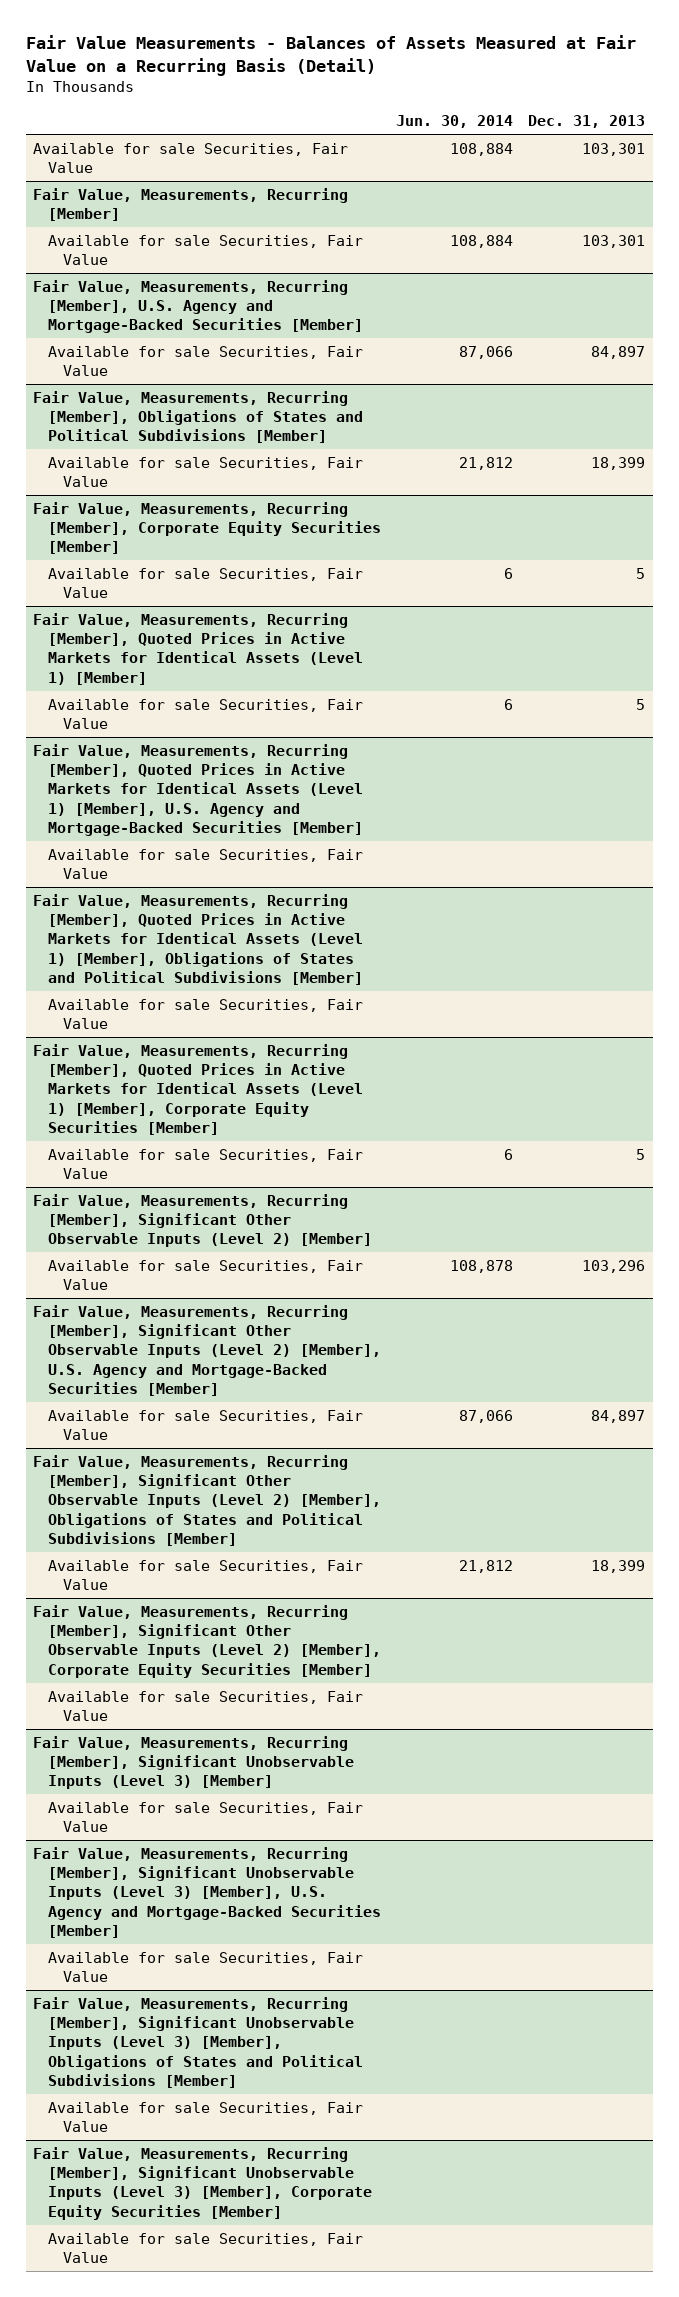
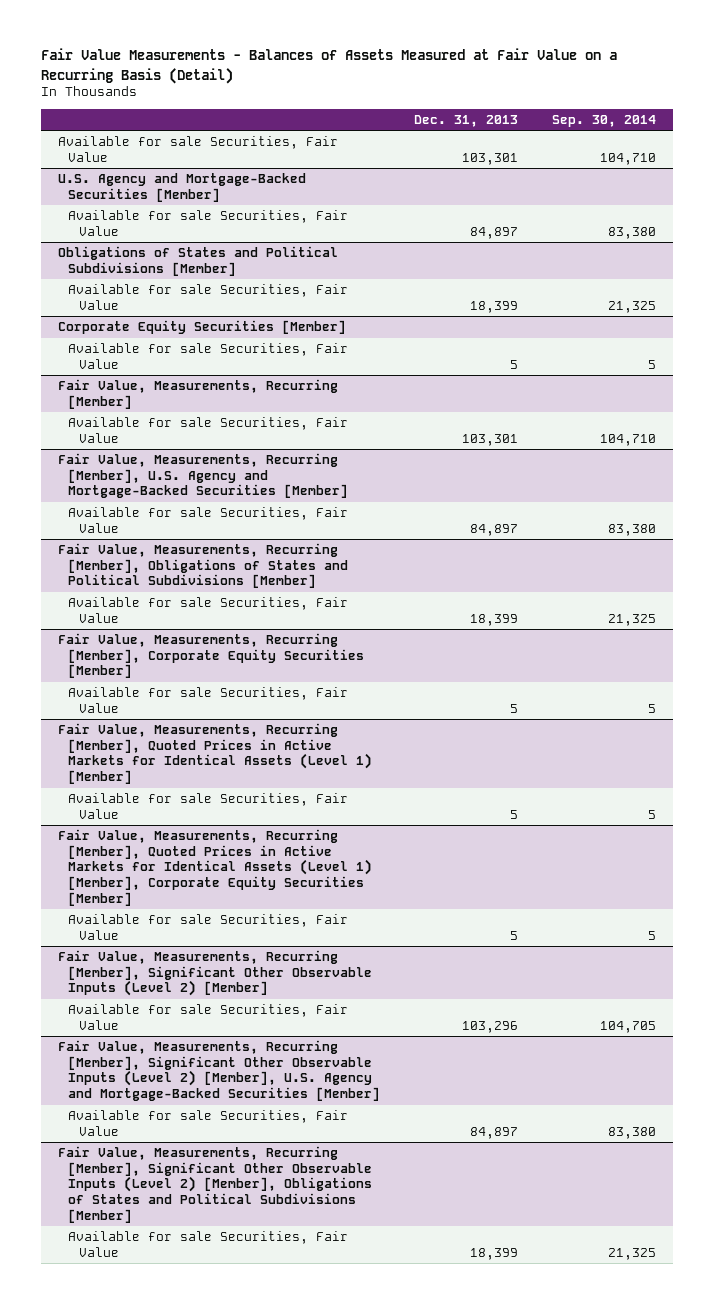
[396,115,514,129] Jun. 30, 2014 -> none
none -> [552,114,657,127] Sep. 30, 2014
none -> [58,173,307,202] U.S. Agency and Mortgage-Backed Securities [Member]
none -> [68,210,349,236] Available for sale Securities, Fair Value
none -> [58,246,339,276] Obligations of States and Political Subdivisions [Member]
none -> [68,284,349,310] Available for sale Securities, Fair Value
none -> [58,320,347,335] Corporate Equity Securities [Member]
none -> [68,343,349,369] Available for sale Securities, Fair Value
[33,743,364,836] Fair Value, Measurements, Recurring [Member], Quoted Prices in Active Markets for Identical Assets (Level 1) [Member], U.S. Agency and Mortgage-Backed Securities [Member] -> none
[48,848,364,880] Available for sale Securities, Fair Value -> none
[33,893,364,985] Fair Value, Measurements, Recurring [Member], Quoted Prices in Active Markets for Identical Assets (Level 1) [Member], Obligations of States and Political Subdivisions [Member] -> none
[48,998,364,1030] Available for sale Securities, Fair Value -> none
[33,1604,382,1678] Fair Value, Measurements, Recurring [Member], Significant Other Observable Inputs (Level 2) [Member], Corporate Equity Securities [Member] -> none
[48,1690,364,1722] Available for sale Securities, Fair Value -> none
[33,1735,355,1790] Fair Value, Measurements, Recurring [Member], Significant Unobservable Inputs (Level 3) [Member] -> none
[48,1801,364,1833] Available for sale Securities, Fair Value -> none
[33,1846,382,1938] Fair Value, Measurements, Recurring [Member], Significant Unobservable Inputs (Level 3) [Member], U.S. Agency and Mortgage-Backed Securities [Member] -> none
[48,1951,364,1983] Available for sale Securities, Fair Value -> none
[33,1996,364,2088] Fair Value, Measurements, Recurring [Member], Significant Unobservable Inputs (Level 3) [Member], Obligations of States and Political Subdivisions [Member] -> none
[48,2101,364,2133] Available for sale Securities, Fair Value -> none
[33,2146,373,2220] Fair Value, Measurements, Recurring [Member], Significant Unobservable Inputs (Level 3) [Member], Corporate Equity Securities [Member] -> none
[48,2232,364,2264] Available for sale Securities, Fair Value -> none

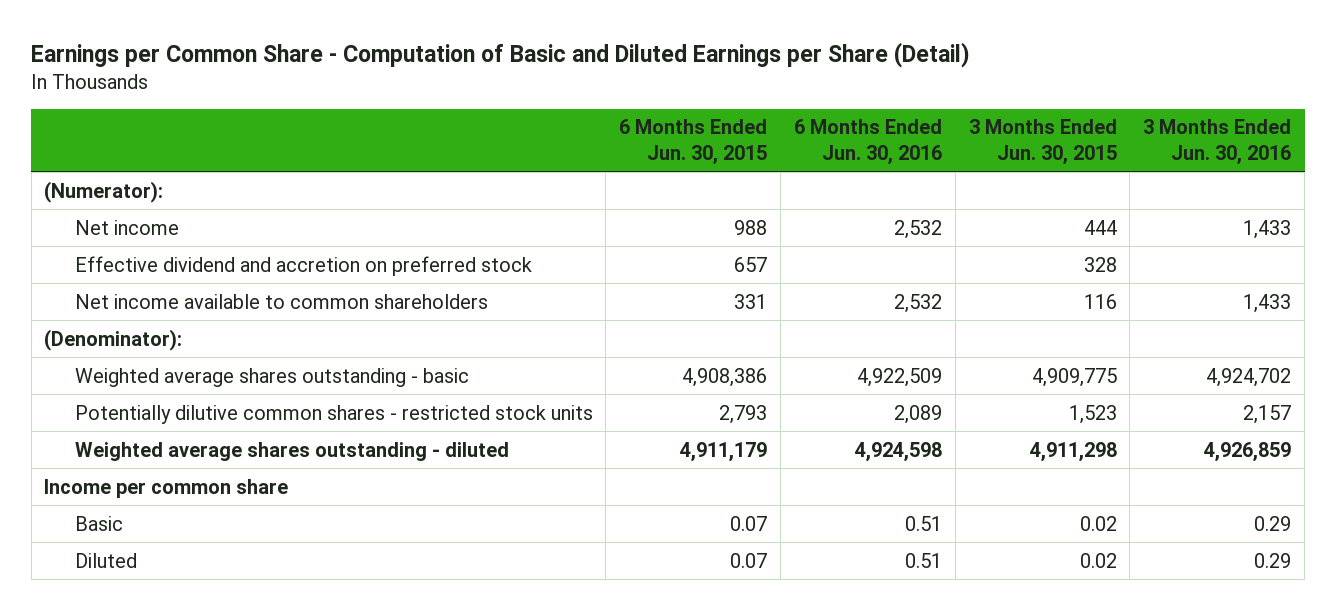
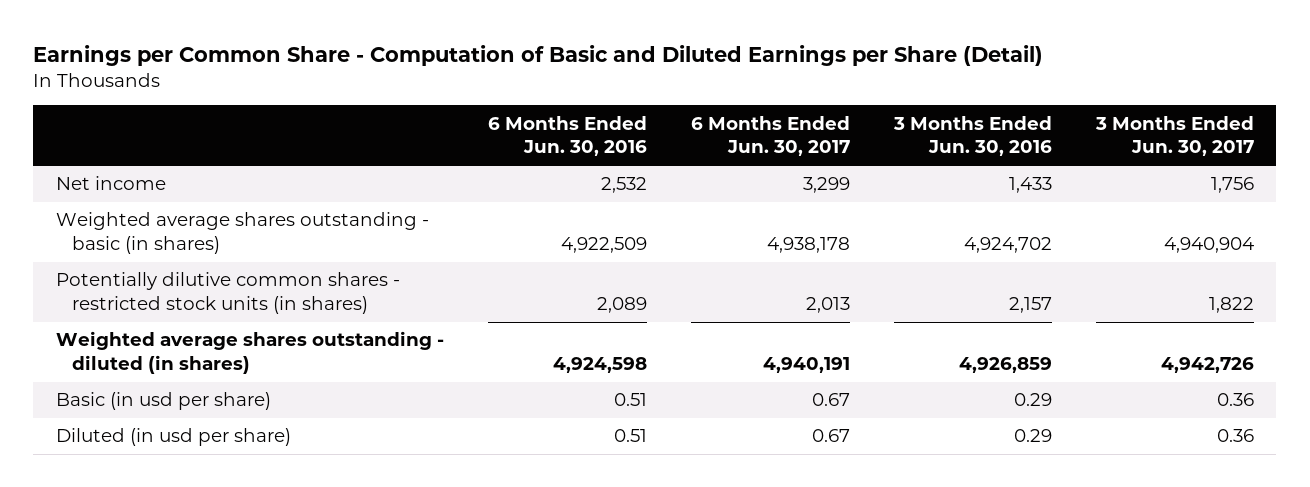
[619,119,768,165] 6 Months Ended Jun. 30, 2015 -> none
[968,119,1117,165] 3 Months Ended Jun. 30, 2015 -> none
none -> [690,115,850,157] 6 Months Ended Jun. 30, 2017
none -> [1095,115,1255,157] 3 Months Ended Jun. 30, 2017
[44,180,164,203] (Numerator): -> none
[74,255,532,276] Effective dividend and accretion on preferred stock -> none
[74,293,488,309] Net income available to common shareholders -> none
[44,328,183,351] (Denominator): -> none
[44,478,289,498] Income per common share -> none
[74,367,469,387] Weighted average shares outstanding - basic -> [55,212,429,255] Weighted average shares outstanding - basic (in shares)
[74,404,593,424] Potentially dilutive common shares - restricted stock units -> [55,272,400,315] Potentially dilutive common shares - restricted stock units (in shares)
[74,441,509,461] Weighted average shares outstanding - diluted -> [55,331,444,375] Weighted average shares outstanding - diluted (in shares)
[74,515,123,531] Basic -> [55,392,271,411] Basic (in usd per share)
[74,552,137,568] Diluted -> [55,428,291,447] Diluted (in usd per share)

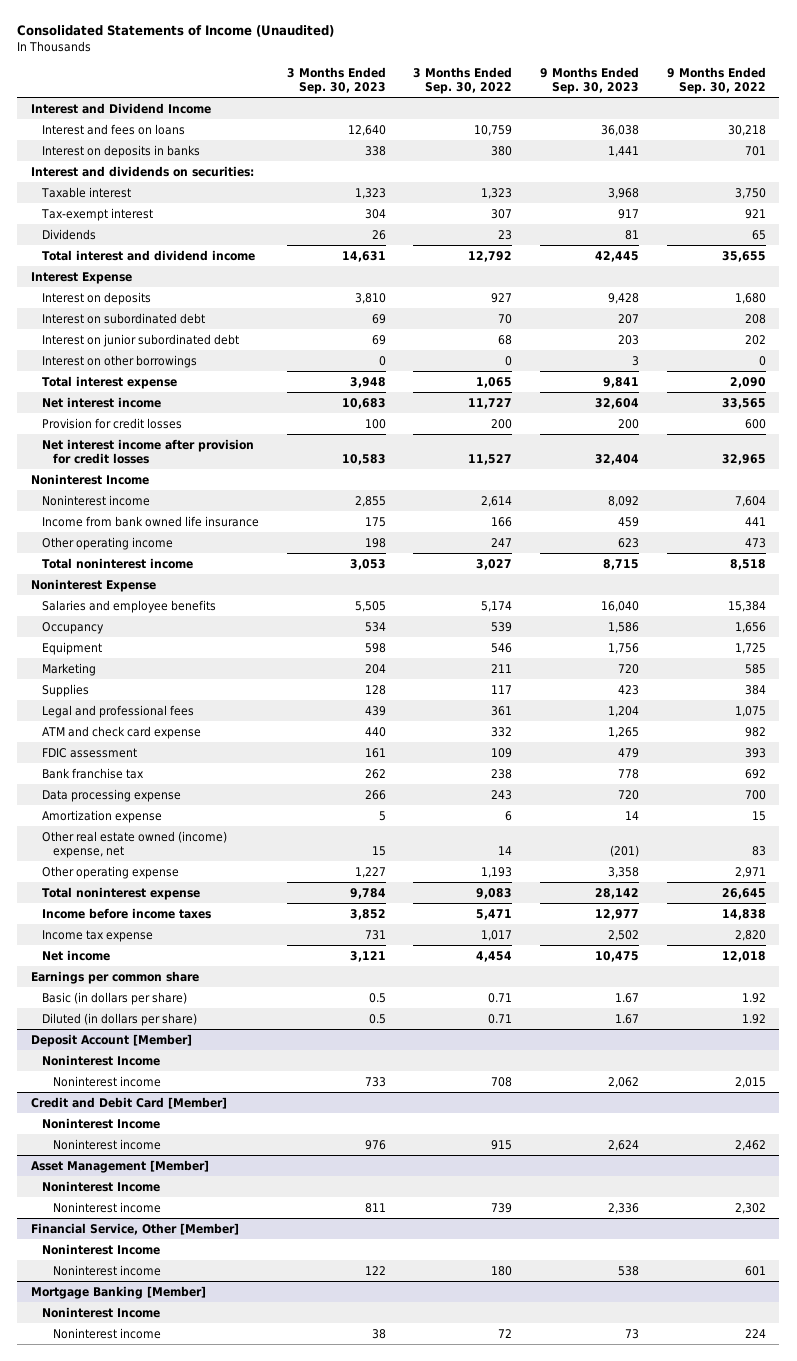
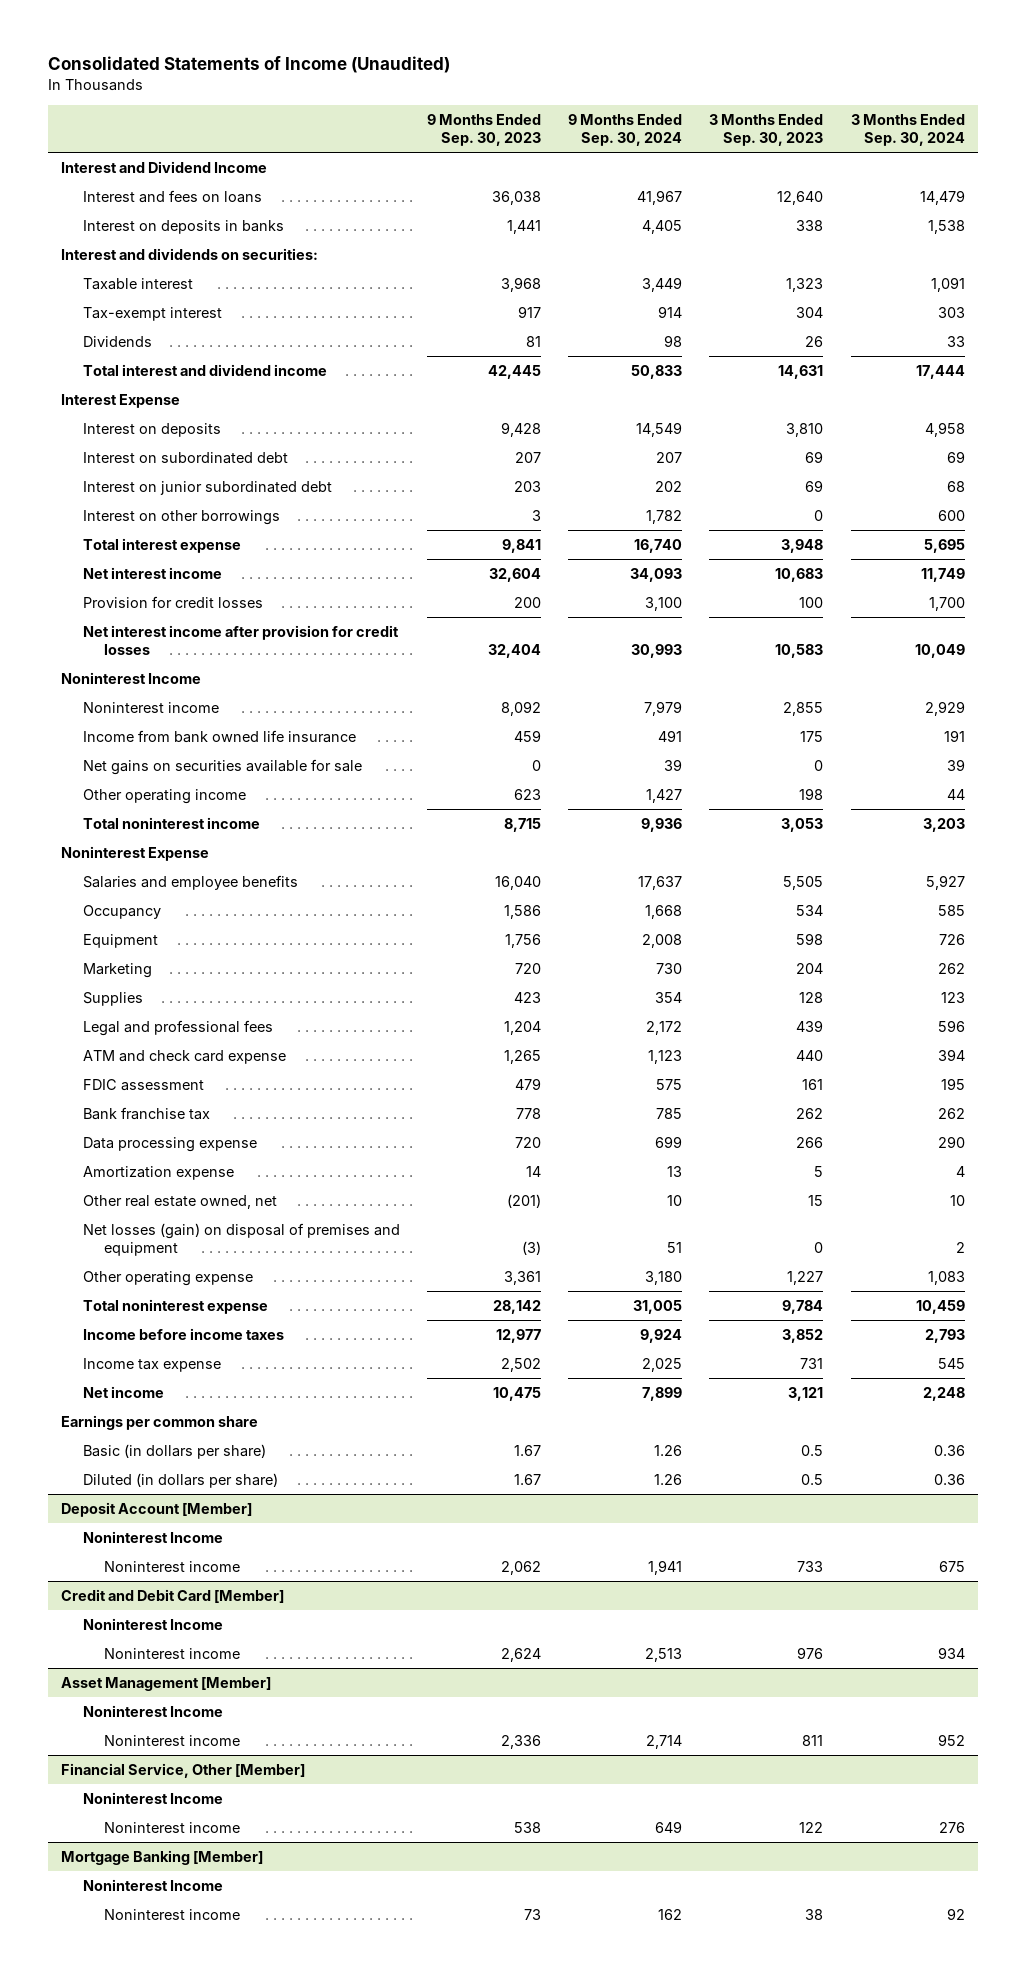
[413,67,513,94] 3 Months Ended Sep. 30, 2022 -> none
[666,67,766,94] 9 Months Ended Sep. 30, 2022 -> none
none -> [568,113,683,147] 9 Months Ended Sep. 30, 2024
none -> [850,113,965,147] 3 Months Ended Sep. 30, 2024
none -> [82,758,362,775] Net gains on securities available for sale
[41,830,227,858] Other real estate owned (income) expense, net -> [82,1194,277,1209] Other real estate owned, net
none -> [82,1222,400,1257] Net losses (gain) on disposal of premises and equipment
[607,866,639,878] 3,358 -> [504,1270,542,1285] 3,361

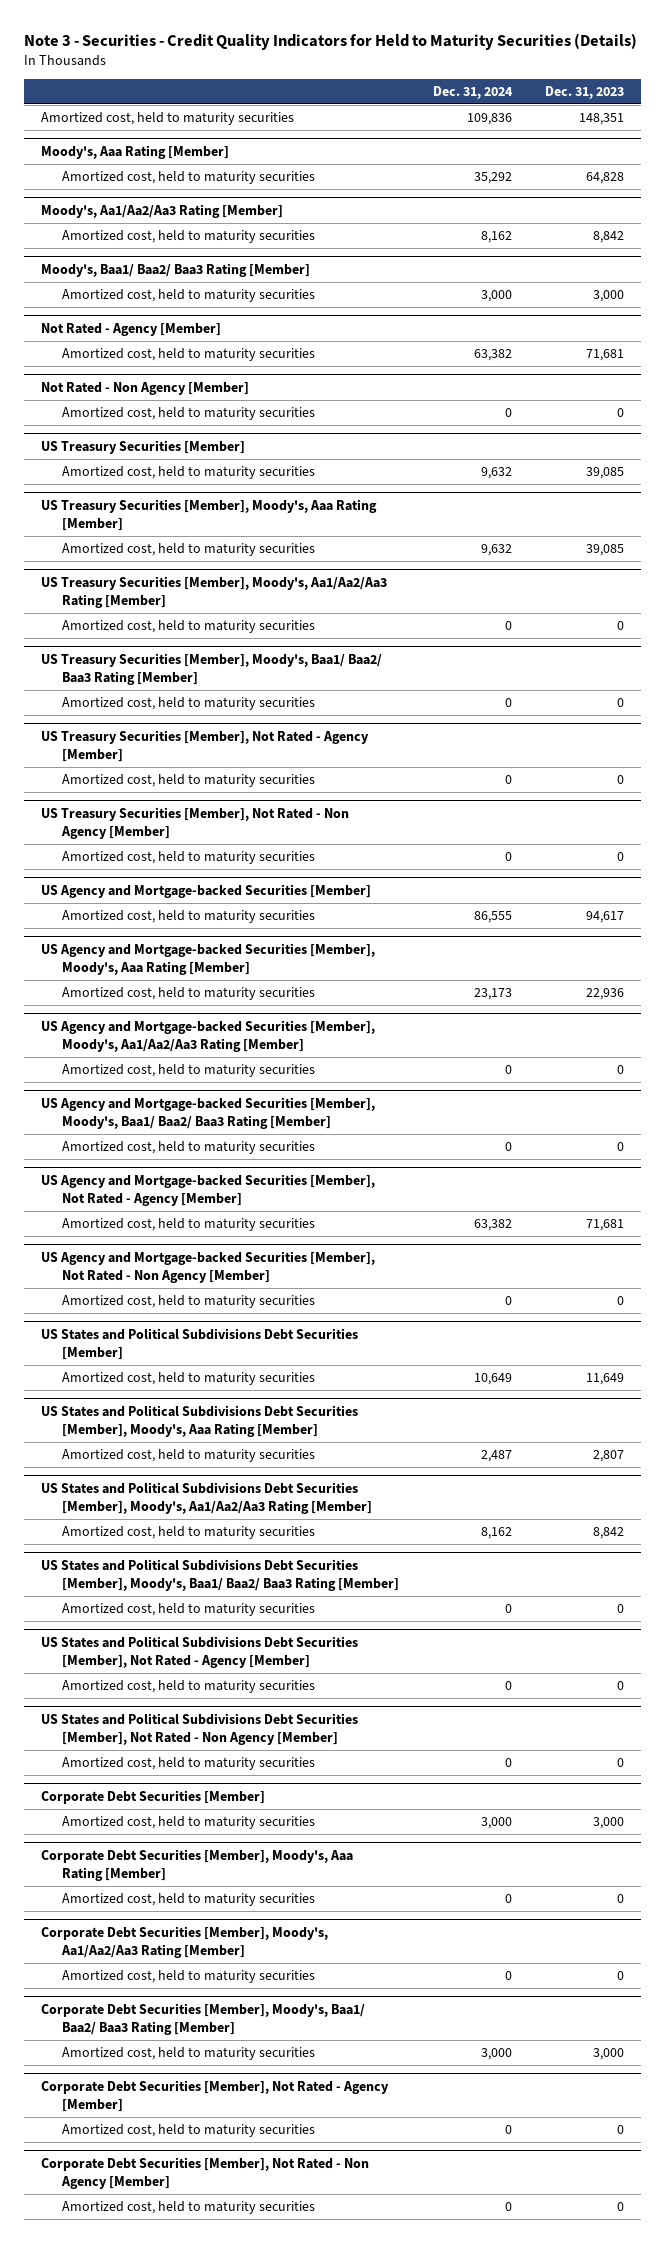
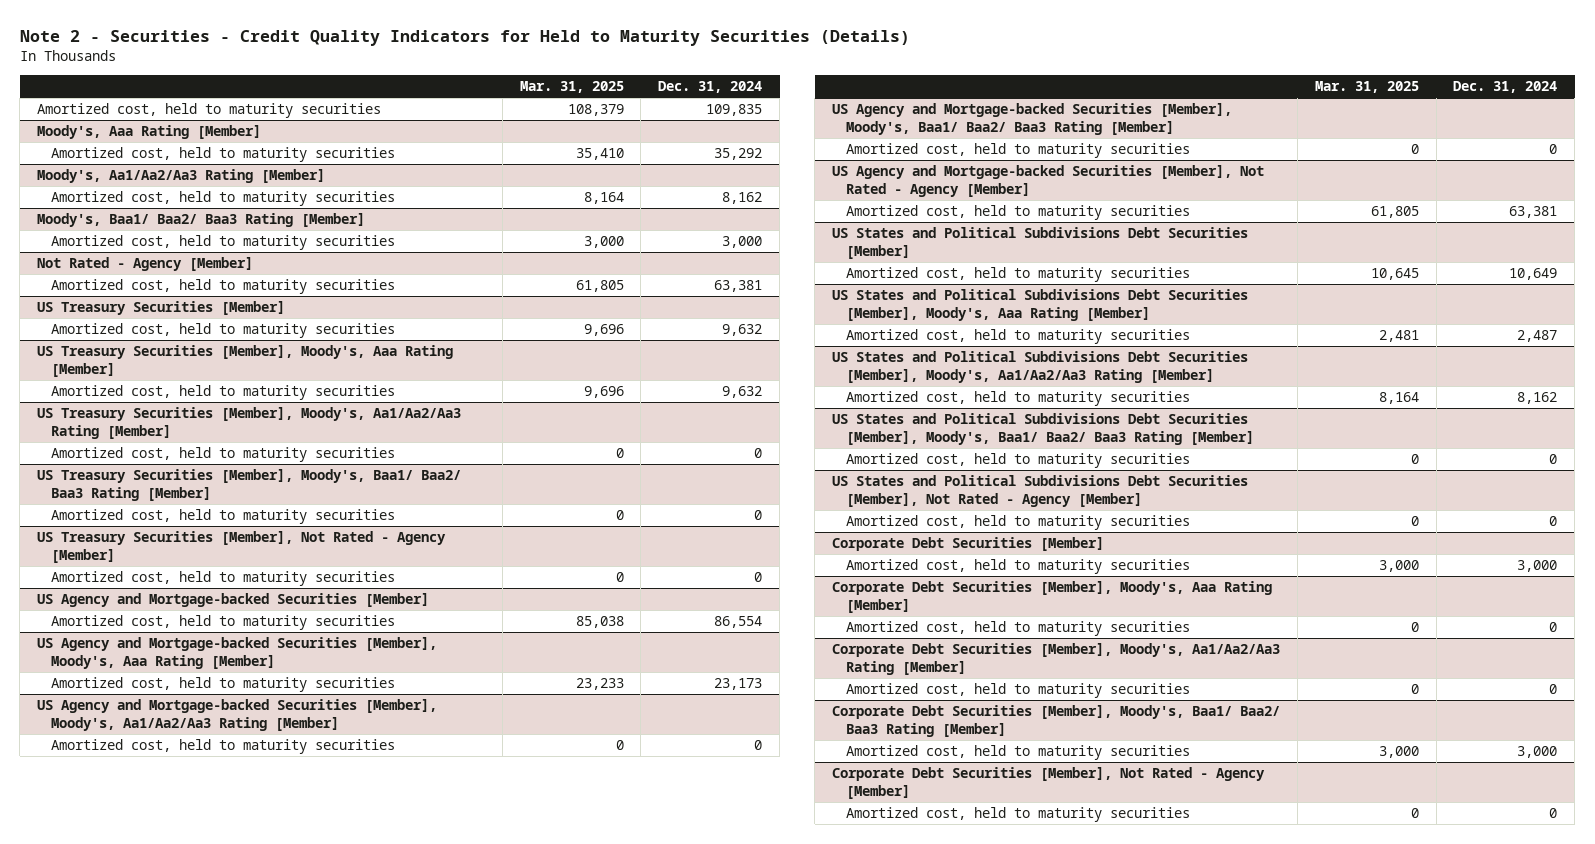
[23,32,637,50] Note 3 - Securities - Credit Quality Indicators for Held to Maturity Securities (Details) -> [19,29,910,46] Note 2 - Securities - Credit Quality Indicators for Held to Maturity Securities (Details)
[545,86,625,100] Dec. 31, 2023 -> none
none -> [519,81,624,94] Mar. 31, 2025
[466,113,512,126] 109,836 -> [706,104,763,117] 109,835
[40,382,249,396] Not Rated - Non Agency [Member] -> none
[62,407,316,421] Amortized cost, held to maturity securities -> none
[473,349,512,362] 63,382 -> [714,280,763,293] 63,381
[40,807,349,839] US Treasury Securities [Member], Not Rated - Non Agency [Member] -> none
[62,851,316,865] Amortized cost, held to maturity securities -> none
[473,911,512,924] 86,555 -> [714,616,763,629] 86,554
[40,1251,375,1283] US Agency and Mortgage-backed Securities [Member], Not Rated - Non Agency [Member] -> none
[62,1295,316,1309] Amortized cost, held to maturity securities -> none
[473,1219,512,1232] 63,382 -> [1509,206,1558,219] 63,381
[40,1713,358,1745] US States and Political Subdivisions Debt Securities [Member], Not Rated - Non Agency [Member] -> none
[62,1757,316,1771] Amortized cost, held to maturity securities -> none
[40,2157,369,2189] Corporate Debt Securities [Member], Not Rated - Non Agency [Member] -> none
[62,2201,316,2215] Amortized cost, held to maturity securities -> none

